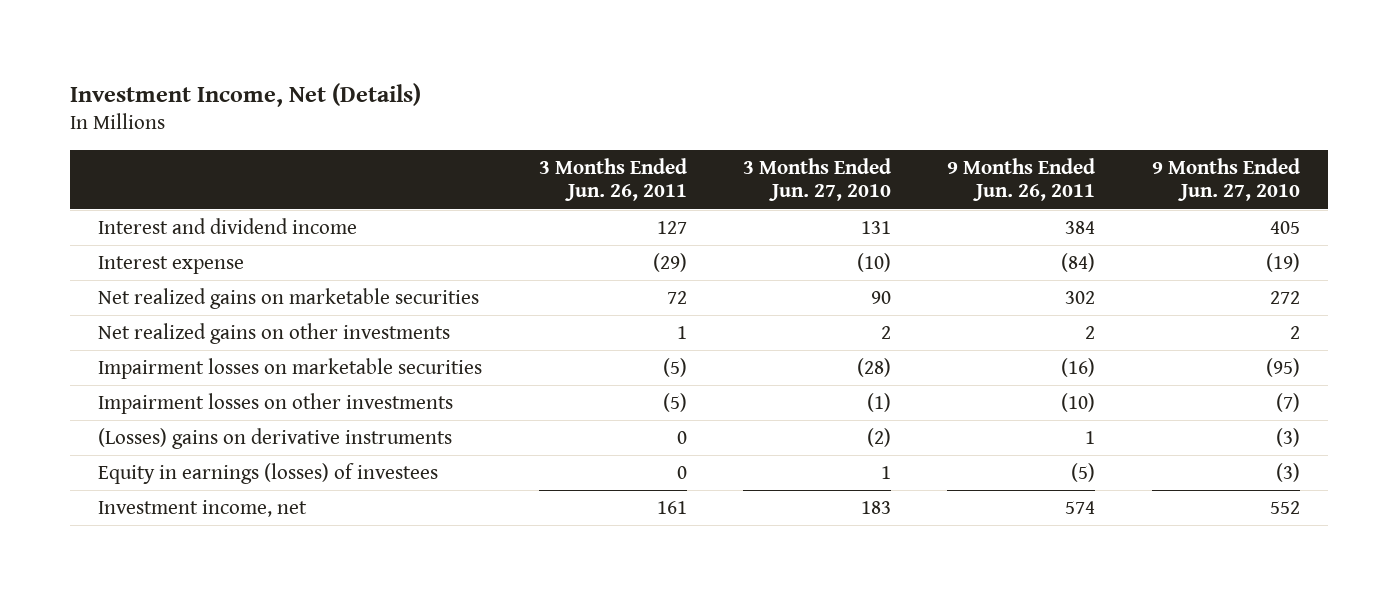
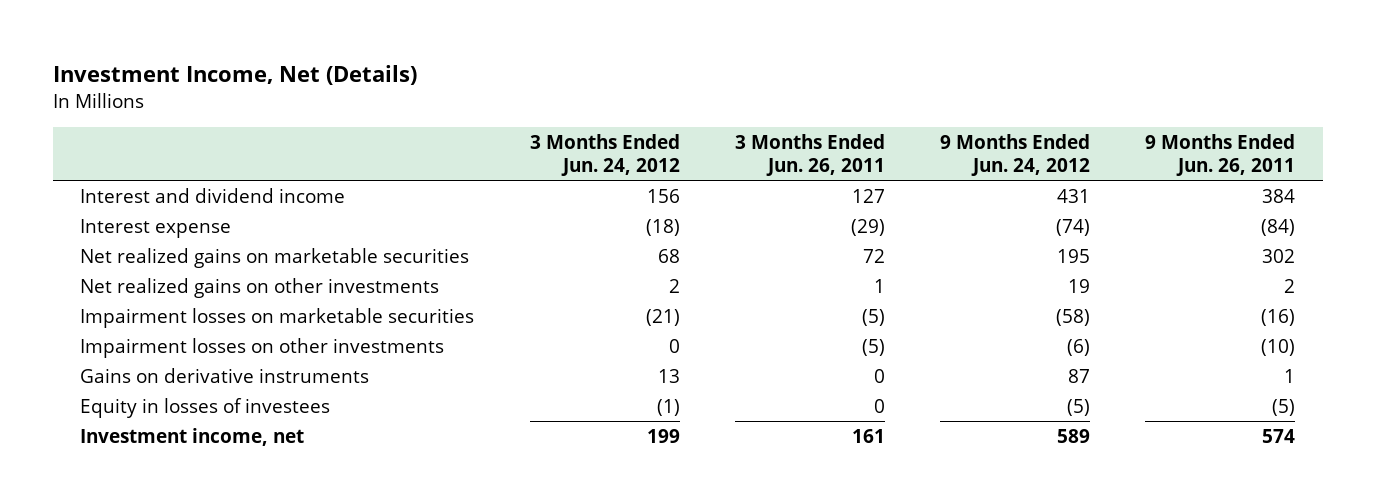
[742,157,891,202] 3 Months Ended Jun. 27, 2010 -> none
[1151,157,1300,202] 9 Months Ended Jun. 27, 2010 -> none
none -> [529,134,680,177] 3 Months Ended Jun. 24, 2012
none -> [940,134,1091,177] 9 Months Ended Jun. 24, 2012
[98,428,453,450] (Losses) gains on derivative instruments -> [80,367,370,383] Gains on derivative instruments
[98,463,439,485] Equity in earnings (losses) of investees -> [80,397,331,418] Equity in losses of investees

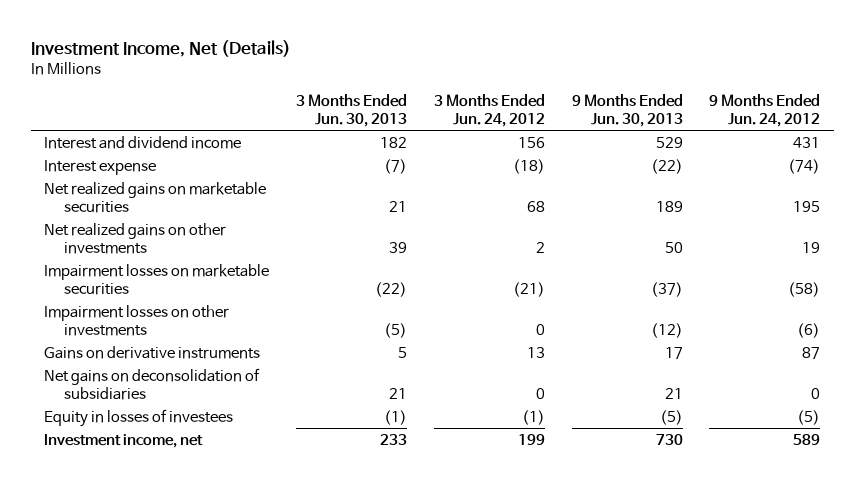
[734,134,885,177] 3 Months Ended Jun. 26, 2011 -> none
[1145,134,1296,177] 9 Months Ended Jun. 26, 2011 -> none
none -> [296,93,408,128] 3 Months Ended Jun. 30, 2013
none -> [571,93,683,128] 9 Months Ended Jun. 30, 2013
none -> [44,367,261,400] Net gains on deconsolidation of subsidiaries

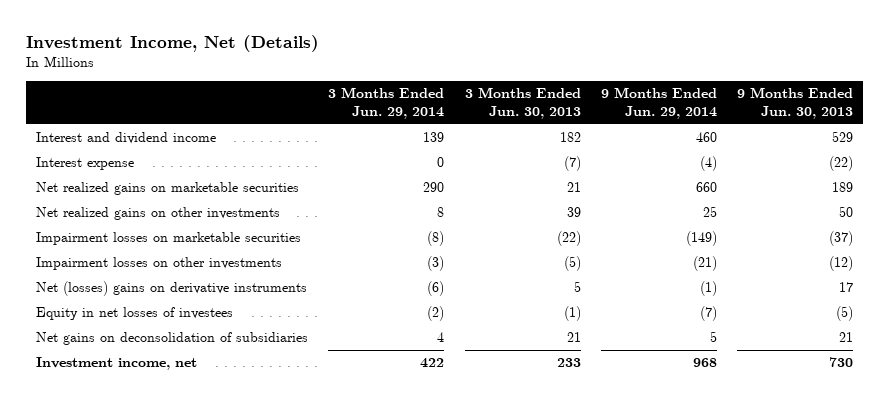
[433,93,545,128] 3 Months Ended Jun. 24, 2012 -> none
[709,93,821,128] 9 Months Ended Jun. 24, 2012 -> none
none -> [328,87,445,120] 3 Months Ended Jun. 29, 2014
none -> [600,87,717,120] 9 Months Ended Jun. 29, 2014
[44,345,261,359] Gains on derivative instruments -> [35,281,307,297] Net (losses) gains on derivative instruments
none -> [35,307,233,321] Equity in net losses of investees
[44,408,234,427] Equity in losses of investees -> none

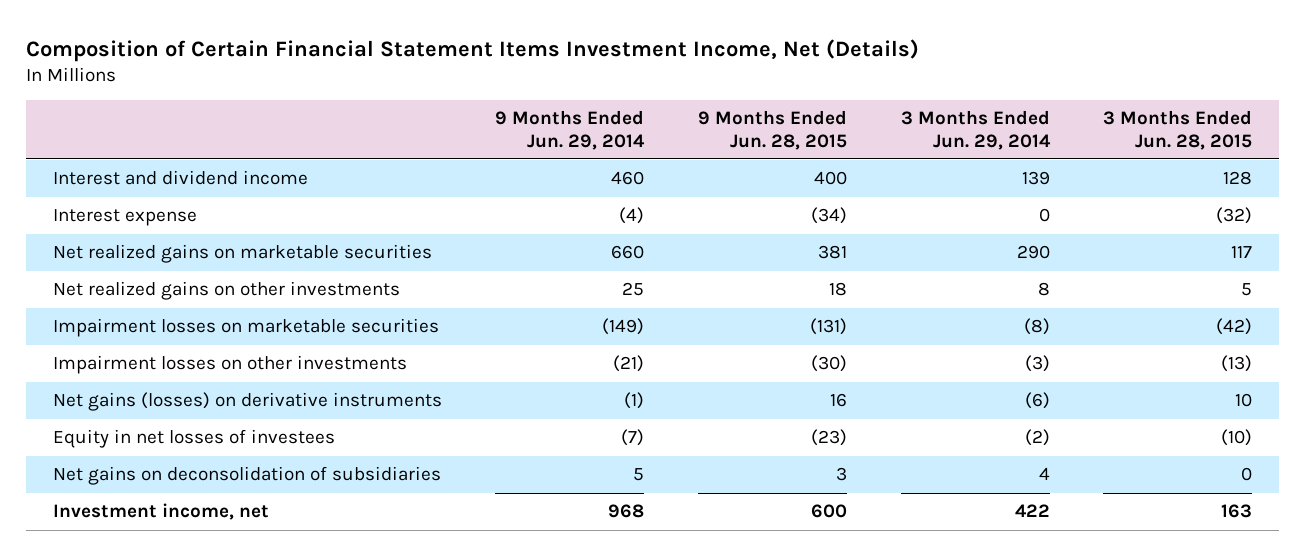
[25,34,319,52] Investment Income, Net (Details) -> [26,38,920,62] Composition of Certain Financial Statement Items Investment Income, Net (Details)
[464,87,581,120] 3 Months Ended Jun. 30, 2013 -> none
[737,87,854,120] 9 Months Ended Jun. 30, 2013 -> none
none -> [698,110,848,150] 9 Months Ended Jun. 28, 2015
none -> [1103,110,1253,150] 3 Months Ended Jun. 28, 2015
[35,281,307,297] Net (losses) gains on derivative instruments -> [52,392,442,412] Net gains (losses) on derivative instruments

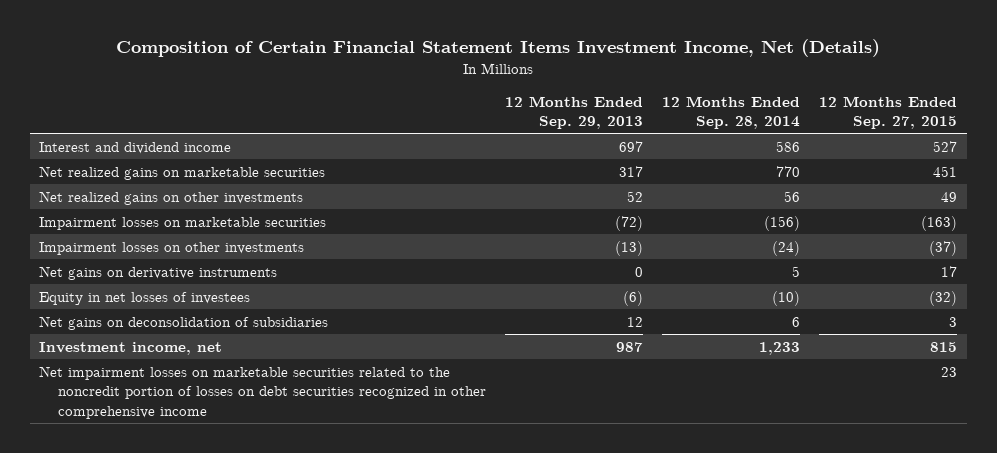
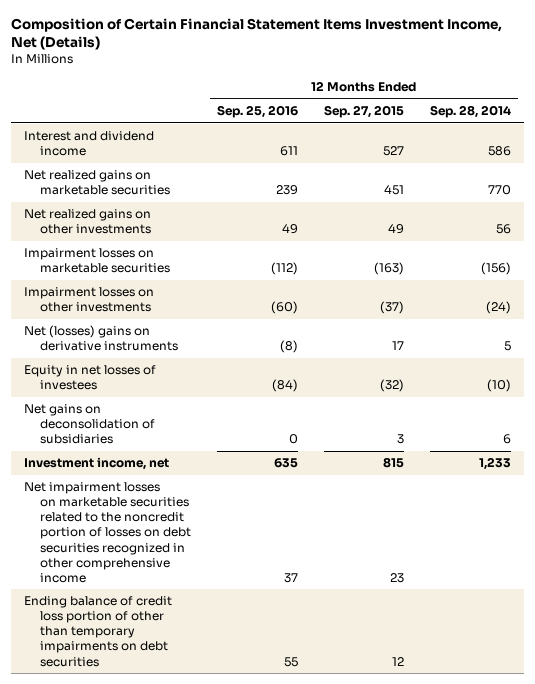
[505,95,644,130] 12 Months Ended Sep. 29, 2013 -> none
none -> [216,105,298,119] Sep. 25, 2016
[39,265,278,280] Net gains on derivative instruments -> [23,325,178,352] Net (losses) gains on derivative instruments
none -> [23,596,172,667] Ending balance of credit loss portion of other than temporary impairments on debt securities

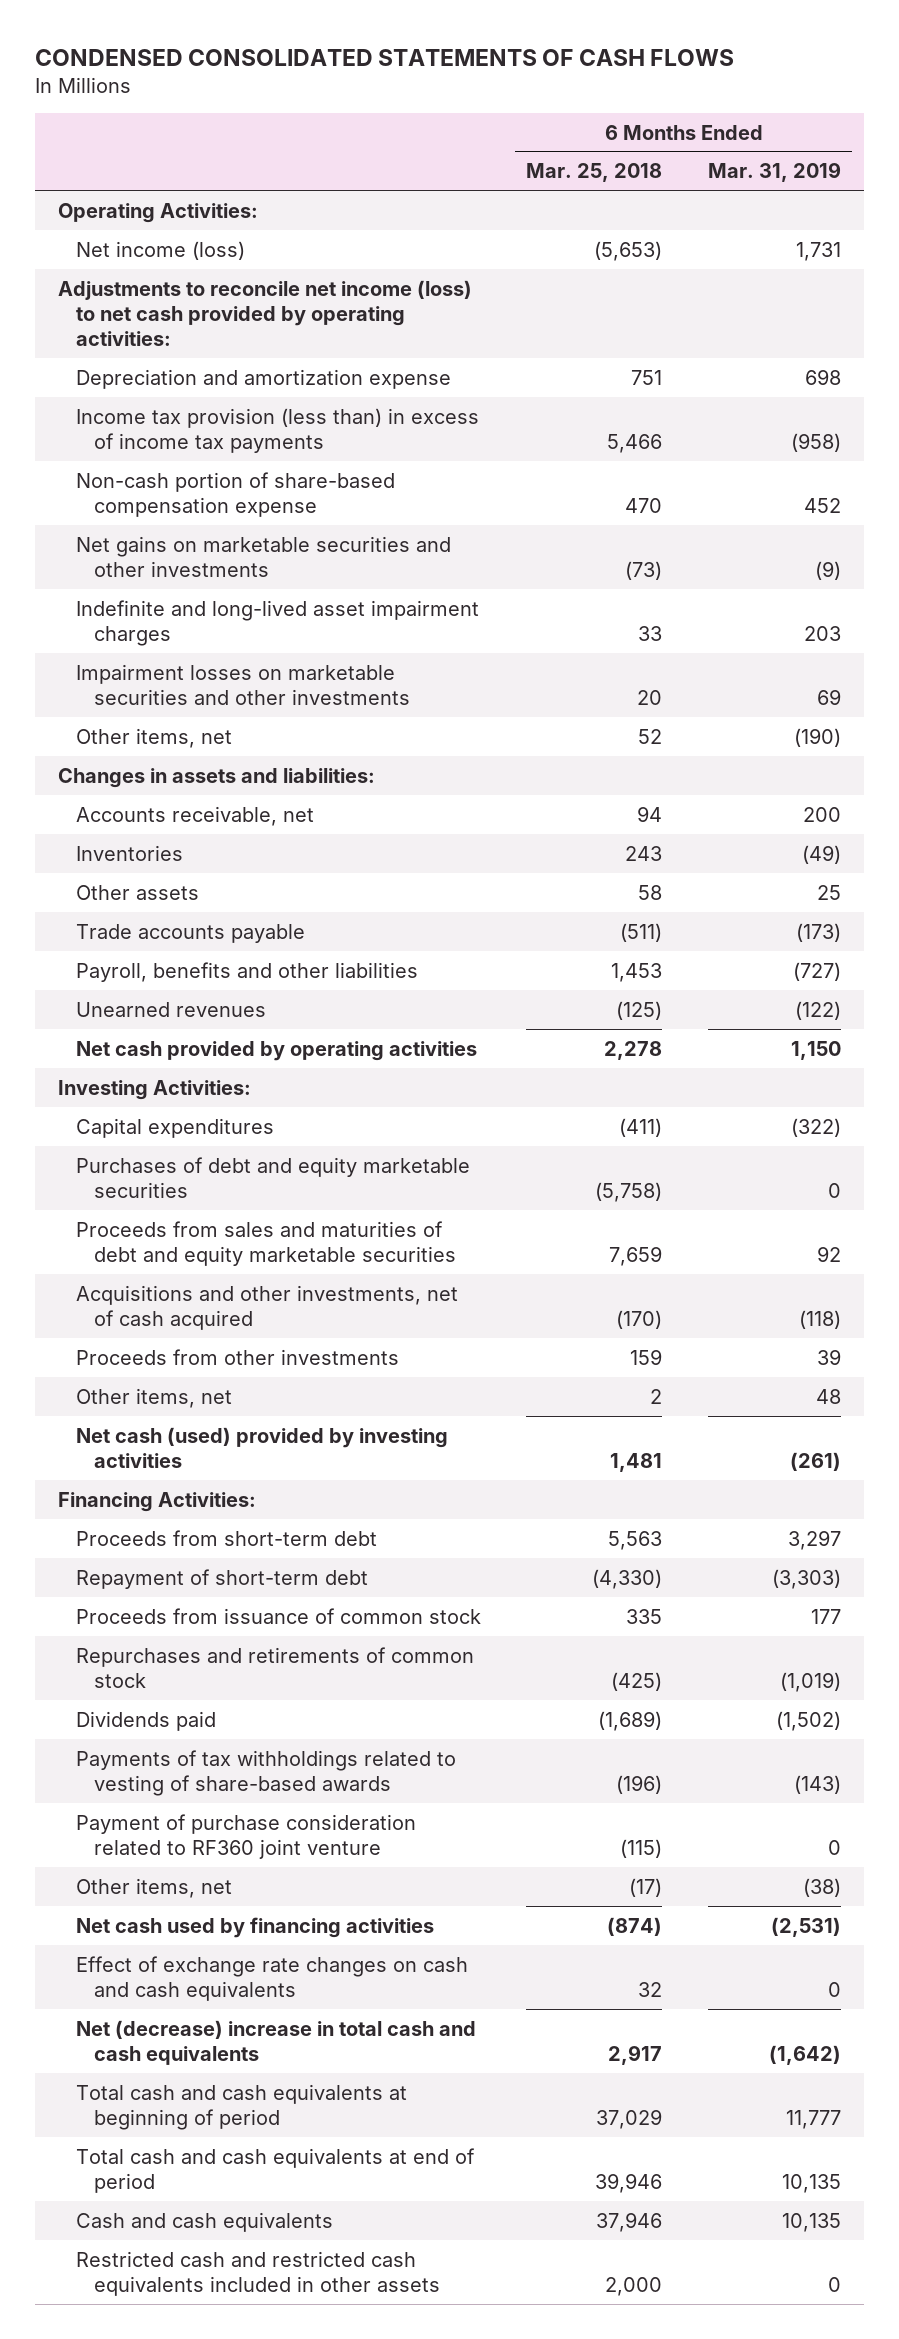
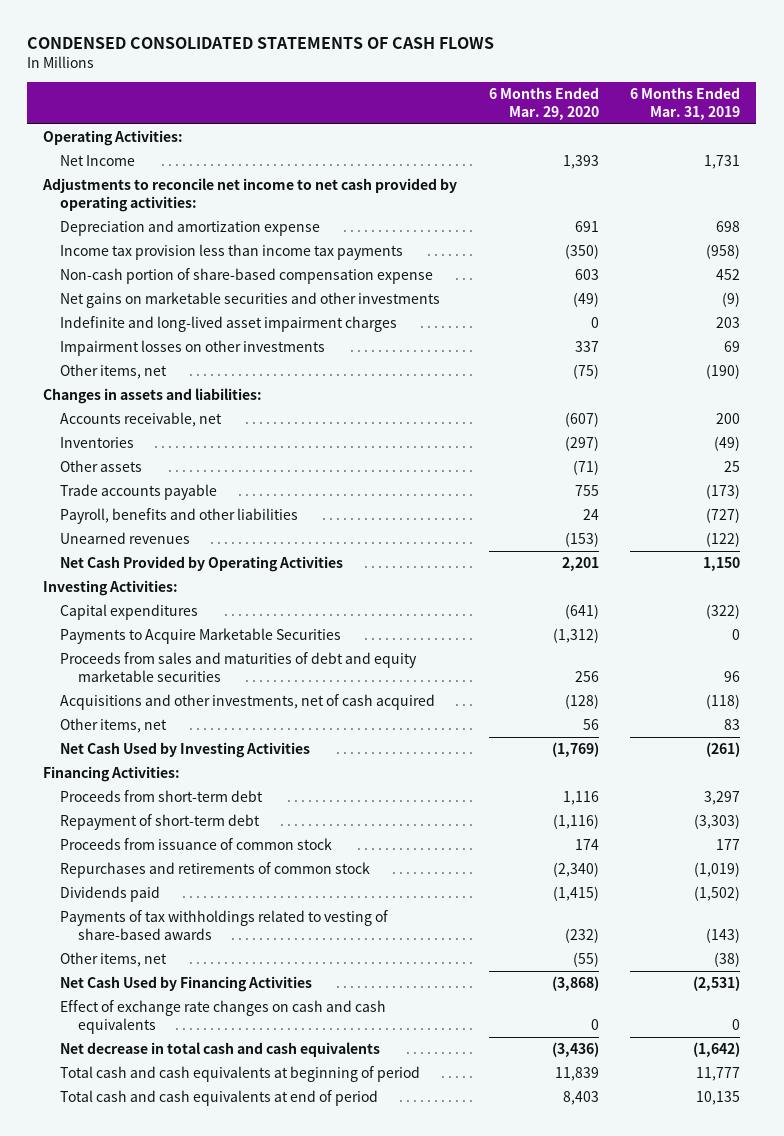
[526,163,663,183] Mar. 25, 2018 -> none
none -> [488,87,599,120] 6 Months Ended Mar. 29, 2020
[76,240,246,260] Net income (loss) -> [60,155,136,167] Net Income
[57,279,472,347] Adjustments to reconcile net income (loss) to net cash provided by operating activities: -> [42,178,458,212] Adjustments to reconcile net income to net cash provided by operating activities:
[76,407,480,453] Income tax provision (less than) in excess of income tax payments -> [60,244,404,261] Income tax provision less than income tax payments
[76,663,411,705] Impairment losses on marketable securities and other investments -> [60,340,326,357] Impairment losses on other investments
[76,1040,478,1061] Net cash provided by operating activities -> [60,556,344,573] Net Cash Provided by Operating Activities
[76,1156,471,1198] Purchases of debt and equity marketable securities -> [60,628,342,645] Payments to Acquire Marketable Securities
[816,1245,841,1262] 92 -> [724,670,741,682] 96
[76,1348,400,1365] Proceeds from other investments -> none
[815,1388,841,1404] 48 -> [724,719,741,731] 83
[76,1426,449,1468] Net cash (used) provided by investing activities -> [60,742,311,759] Net Cash Used by Investing Activities
[76,1813,417,1859] Payment of purchase consideration related to RF360 joint venture -> none
[76,1916,435,1938] Net cash used by financing activities -> [60,976,313,993] Net Cash Used by Financing Activities
[76,2019,477,2065] Net (decrease) increase in total cash and cash equivalents -> [60,1042,381,1058] Net decrease in total cash and cash equivalents
[76,2211,334,2232] Cash and cash equivalents -> none
[76,2250,441,2296] Restricted cash and restricted cash equivalents included in other assets -> none

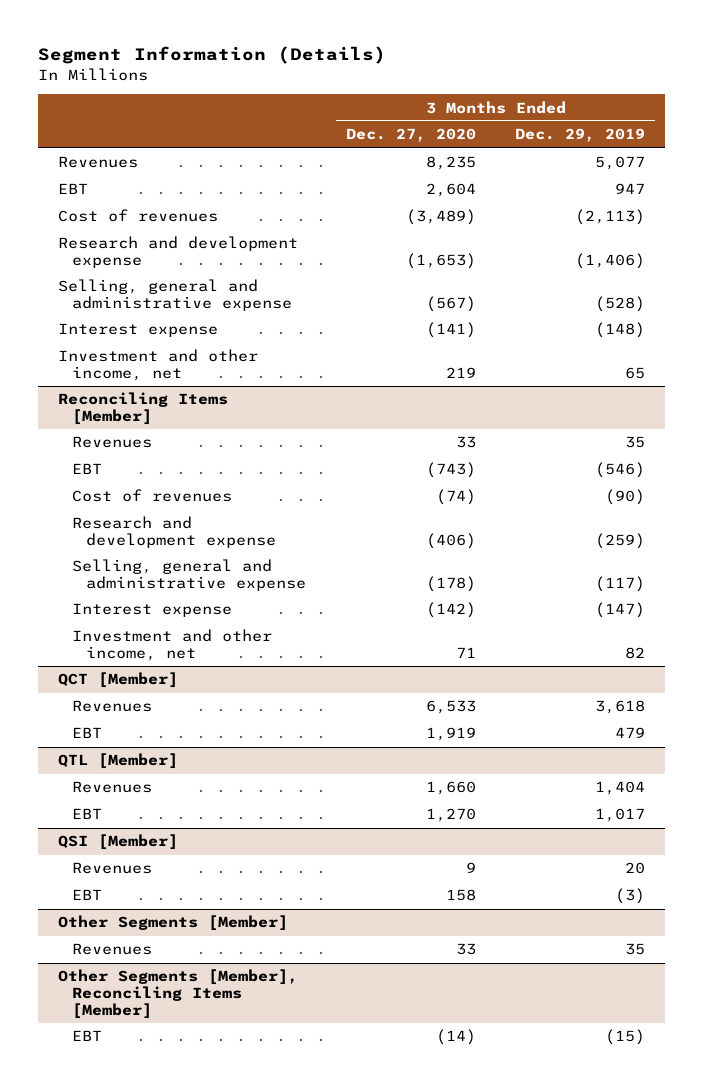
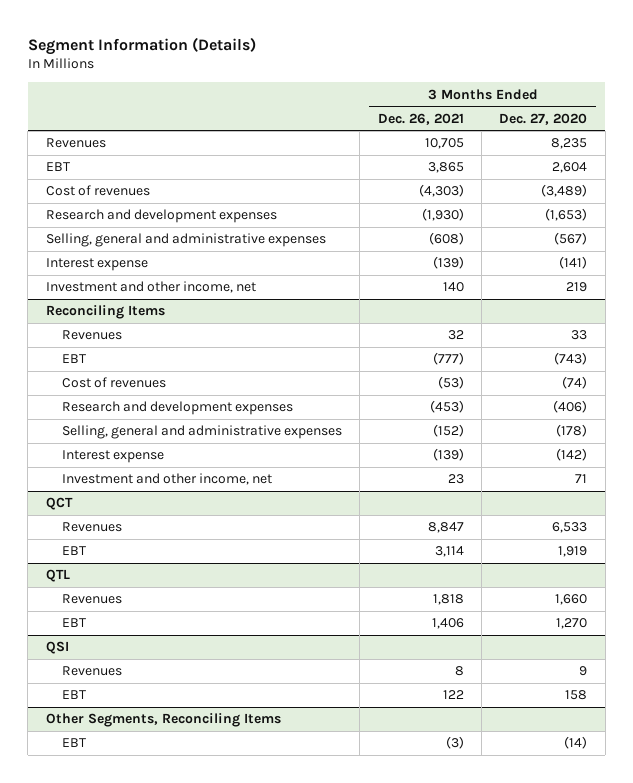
[515,128,646,143] Dec. 29, 2019 -> none
none -> [377,112,464,125] Dec. 26, 2021
[57,236,298,268] Research and development expense -> [45,209,277,224] Research and development expenses
[57,279,293,311] Selling, general and administrative expense -> [45,233,326,248] Selling, general and administrative expenses
[57,392,228,425] Reconciling Items [Member] -> [45,305,165,320] Reconciling Items
[72,516,277,548] Research and development expense -> [61,401,293,416] Research and development expenses
[72,559,307,591] Selling, general and administrative expense -> [61,425,342,440] Selling, general and administrative expenses
[57,672,178,689] QCT [Member] -> [45,497,73,511] QCT
[57,753,178,770] QTL [Member] -> [45,569,70,583] QTL
[57,834,178,851] QSI [Member] -> [45,641,69,655] QSI
[57,915,288,932] Other Segments [Member] -> none
[72,943,153,956] Revenues -> none
[57,969,298,1019] Other Segments [Member], Reconciling Items [Member] -> [45,713,281,728] Other Segments, Reconciling Items

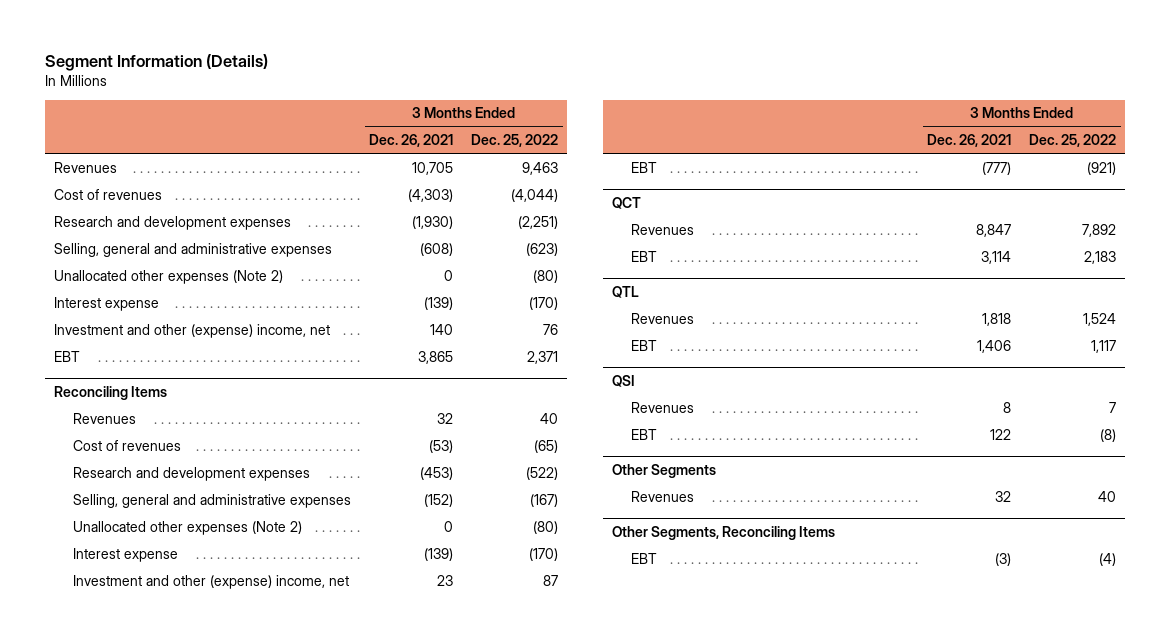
[499,112,588,125] Dec. 27, 2020 -> none
none -> [471,134,559,148] Dec. 25, 2022
none -> [53,269,283,284] Unallocated other expenses (Note 2)
[45,281,256,294] Investment and other income, net -> [53,323,330,338] Investment and other (expense) income, net
[45,162,70,172] EBT -> [53,350,80,362] EBT
none -> [73,520,303,535] Unallocated other expenses (Note 2)
[61,473,272,486] Investment and other income, net -> [73,574,350,589] Investment and other (expense) income, net
[61,354,86,364] EBT -> [631,161,658,173] EBT
none -> [611,464,716,479] Other Segments
none -> [631,490,695,502] Revenues

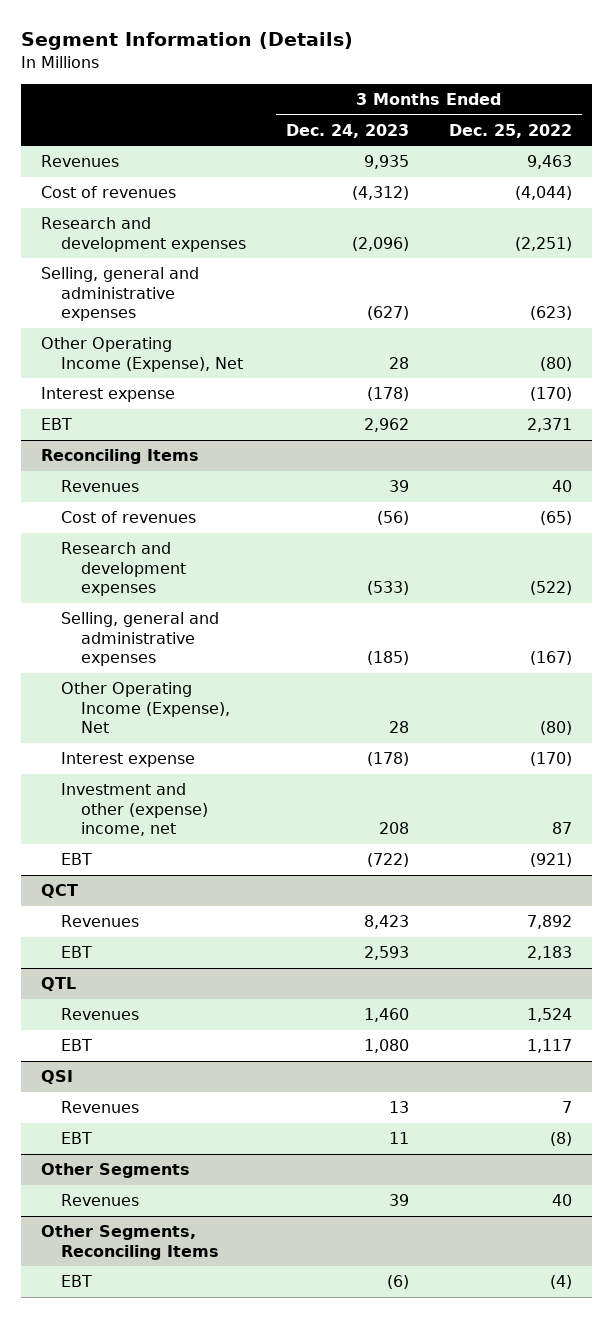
[369,134,454,148] Dec. 26, 2021 -> none
none -> [285,123,409,138] Dec. 24, 2023
[53,269,283,284] Unallocated other expenses (Note 2) -> [40,337,243,372] Other Operating Income (Expense), Net
[53,323,330,338] Investment and other (expense) income, net -> none
[73,520,303,535] Unallocated other expenses (Note 2) -> [60,682,230,734] Other Operating Income (Expense), Net

